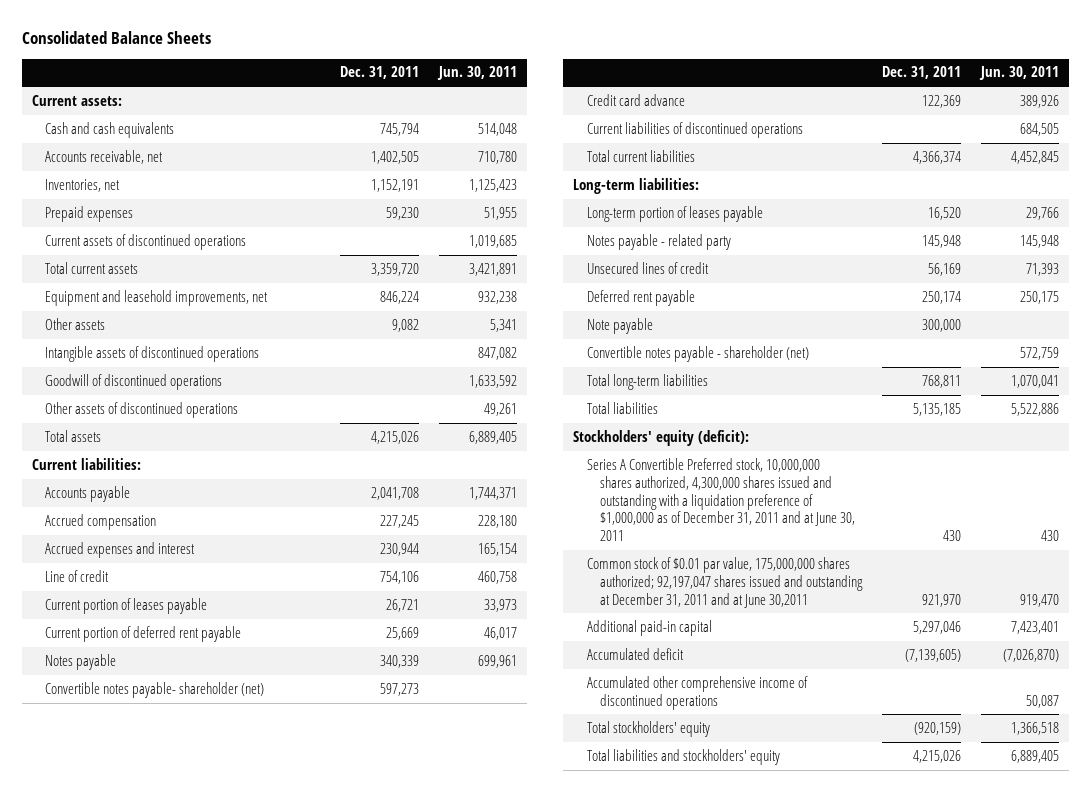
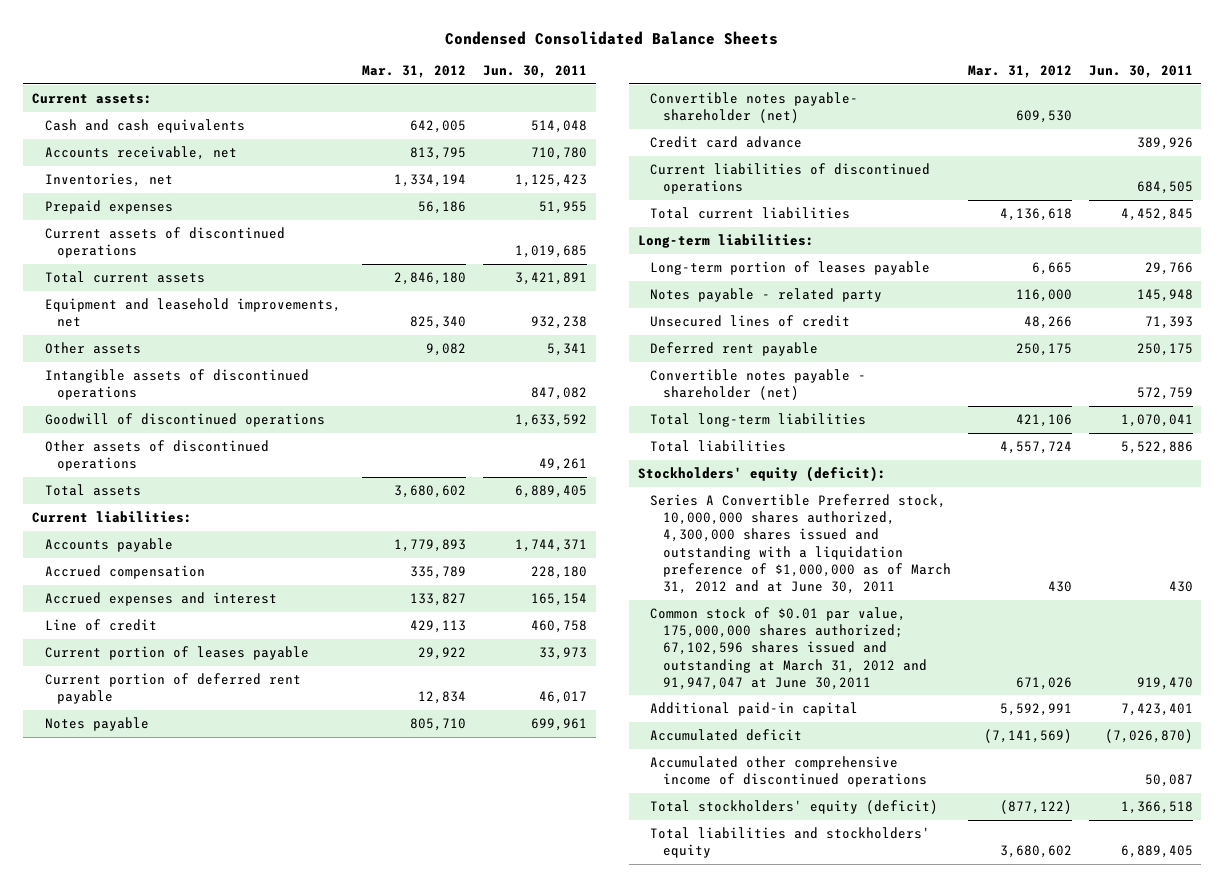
[21,31,211,45] Consolidated Balance Sheets -> [445,31,779,46] Condensed Consolidated Balance Sheets
[340,66,420,80] Dec. 31, 2011 -> none
none -> [362,65,467,79] Mar. 31, 2012
[586,317,653,334] Note payable -> none
[586,457,855,542] Series A Convertible Preferred stock, 10,000,000 shares authorized, 4,300,000 shares issued and outstanding with a liquidation preference of $1,000,000 as of December 31, 2011 and at June 30, 2011 -> [650,493,951,594] Series A Convertible Preferred stock, 10,000,000 shares authorized, 4,300,000 shares issued and outstanding with a liquidation preference of $1,000,000 as of March 31, 2012 and at June 30, 2011
[586,556,863,608] Common stock of $0.01 par value, 175,000,000 shares authorized; 92,197,047 shares issued and outstanding at December 31, 2011 and at June 30,2011 -> [650,606,927,690] Common stock of $0.01 par value, 175,000,000 shares authorized; 67,102,596 shares issued and outstanding at March 31, 2012 and 91,947,047 at June 30,2011
[586,720,710,737] Total stockholders' equity -> [650,799,939,814] Total stockholders' equity (deficit)

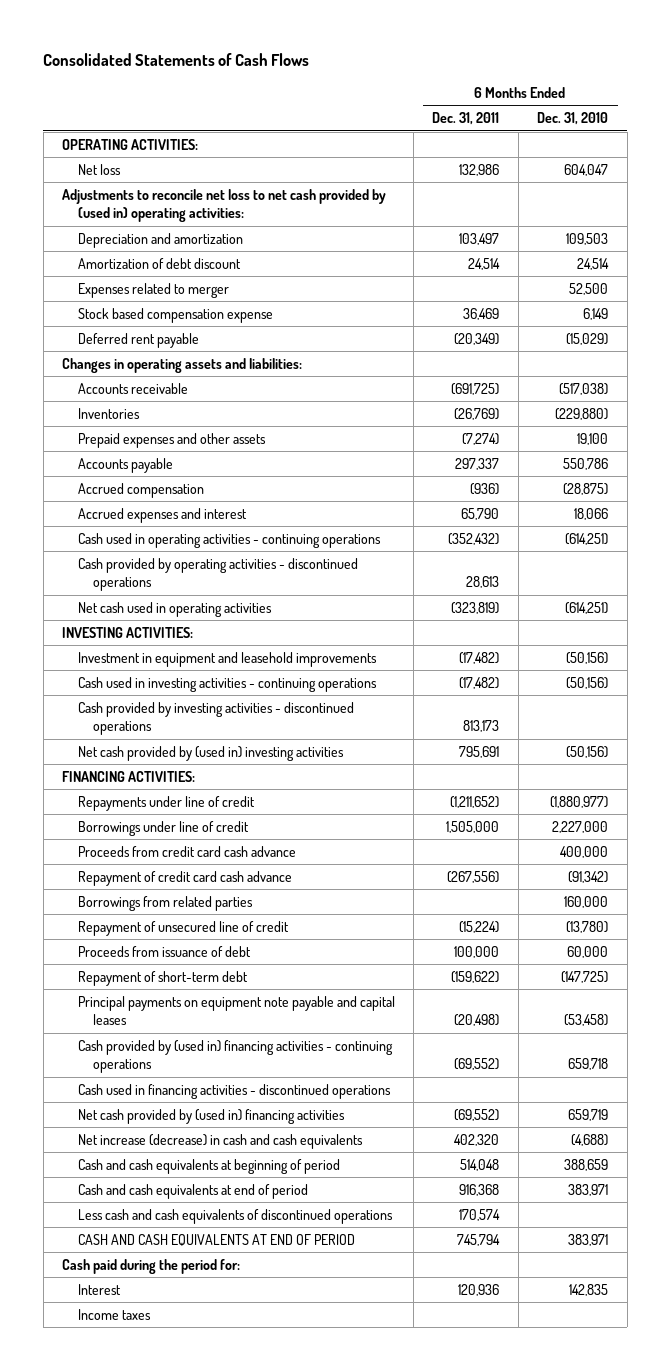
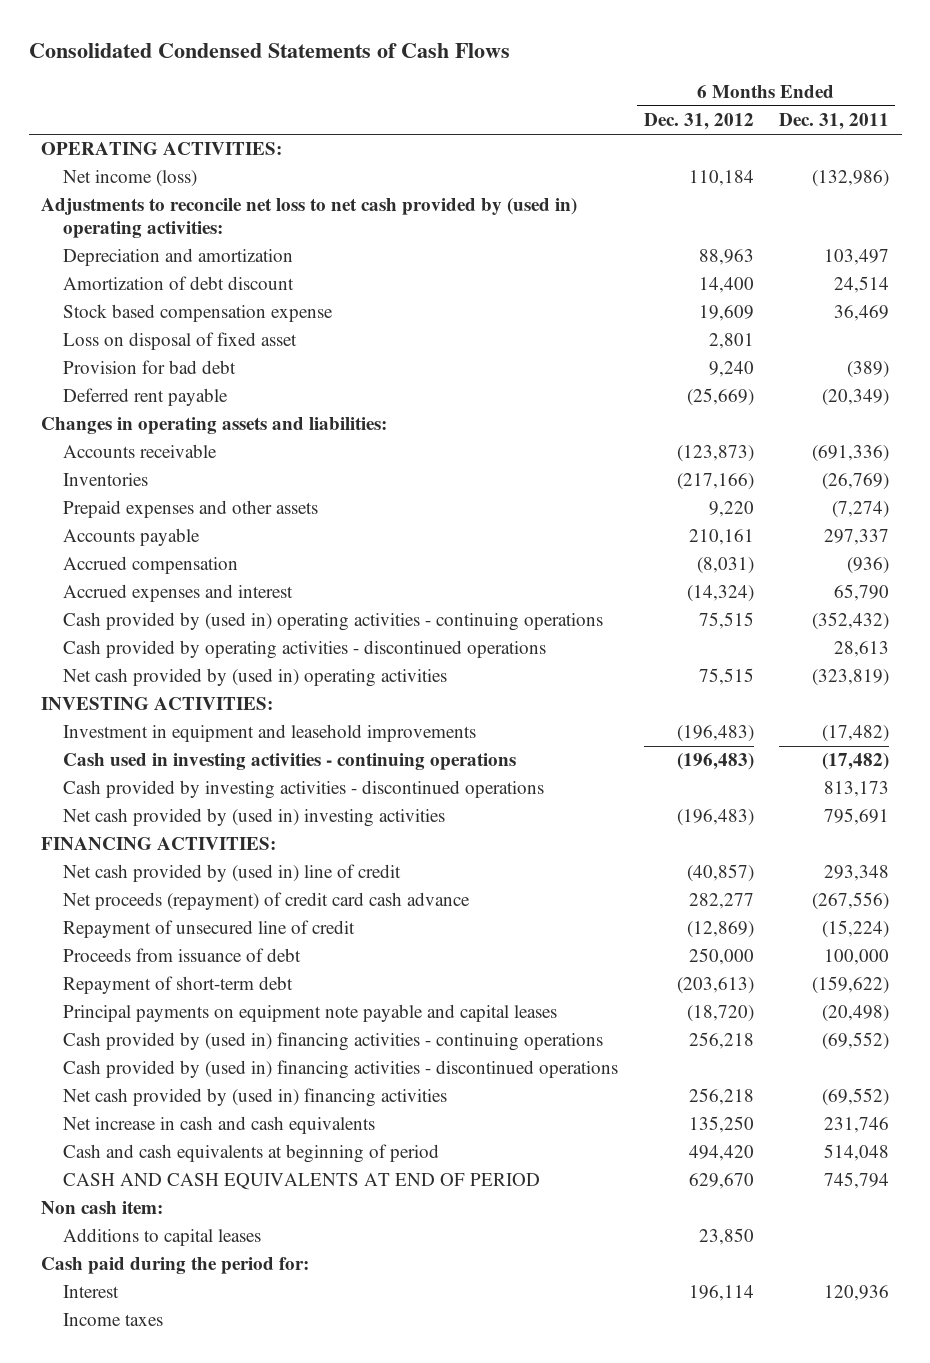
[43,52,310,66] Consolidated Statements of Cash Flows -> [28,43,510,59] Consolidated Condensed Statements of Cash Flows
[537,112,609,126] Dec. 31, 2010 -> none
none -> [643,113,754,131] Dec. 31, 2012
[77,163,121,175] Net loss -> [63,170,198,188] Net income (loss)
[459,163,500,176] 132,986 -> [812,170,890,188] (132,986)
[77,282,229,298] Expenses related to merger -> none
none -> [63,332,298,351] Loss on disposal of fixed asset
none -> [63,360,237,375] Provision for bad debt
[451,382,500,395] (691,725) -> [812,445,890,463] (691,336)
[77,532,381,548] Cash used in operating activities - continuing operations -> [63,612,604,632] Cash provided by (used in) operating activities - continuing operations
[77,601,272,617] Net cash used in operating activities -> [63,668,448,688] Net cash provided by (used in) operating activities
[77,795,255,811] Repayments under line of credit -> none
[77,845,296,857] Proceeds from credit card cash advance -> none
[77,895,253,911] Borrowings from related parties -> none
[77,820,249,836] Borrowings under line of credit -> [63,864,402,883] Net cash provided by (used in) line of credit
[446,820,500,833] 1,505,000 -> [824,865,890,882] 293,348
[77,870,292,886] Repayment of credit card cash advance -> [63,892,471,911] Net proceeds (repayment) of credit card cash advance
[77,1083,391,1099] Cash used in financing activities - discontinued operations -> [63,1060,619,1080] Cash provided by (used in) financing activities - discontinued operations
[77,1133,363,1149] Net increase (decrease) in cash and cash equivalents -> [63,1116,376,1135] Net increase in cash and cash equivalents
[454,1133,500,1146] 402,320 -> [824,1117,890,1134] 231,746
[77,1183,308,1199] Cash and cash equivalents at end of period -> none
[77,1208,393,1224] Less cash and cash equivalents of discontinued operations -> none
none -> [41,1201,164,1215] Non cash item:
none -> [63,1228,262,1247] Additions to capital leases

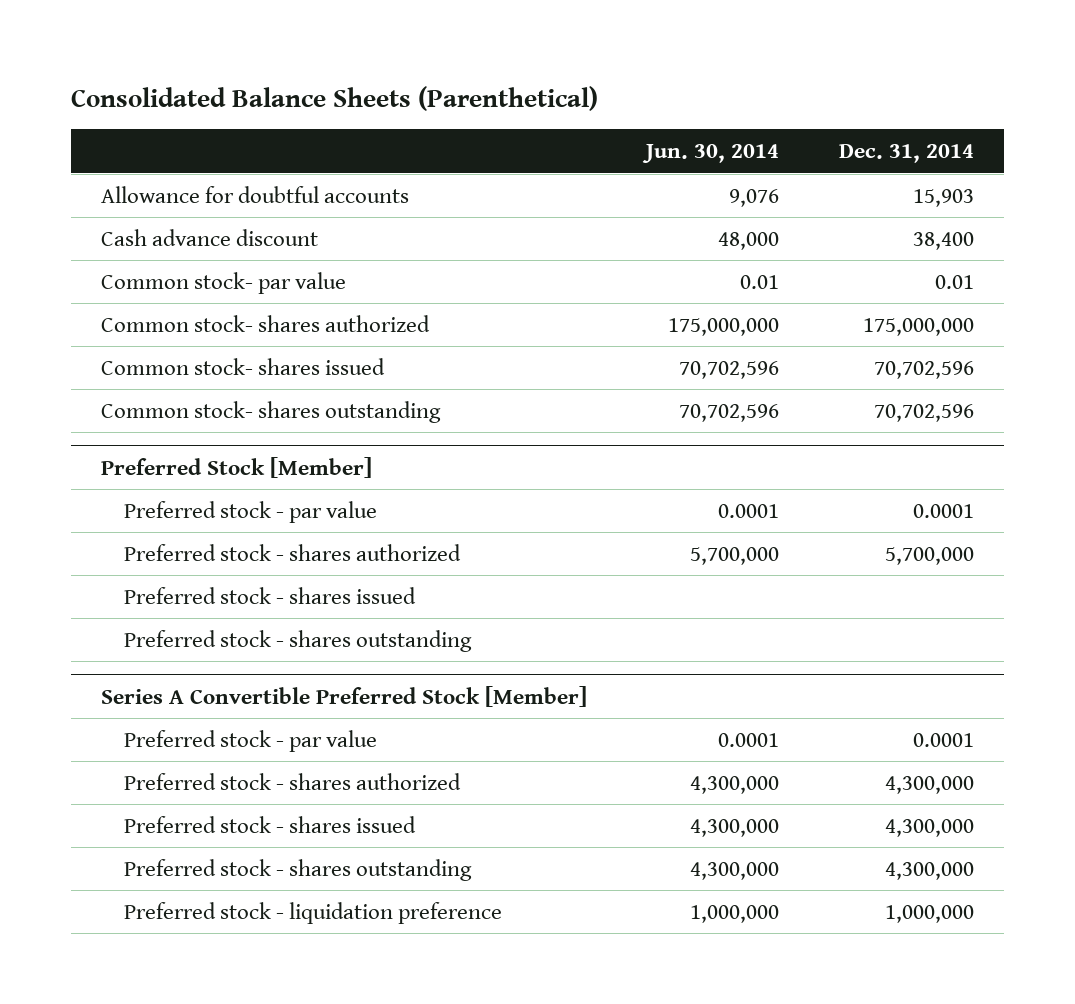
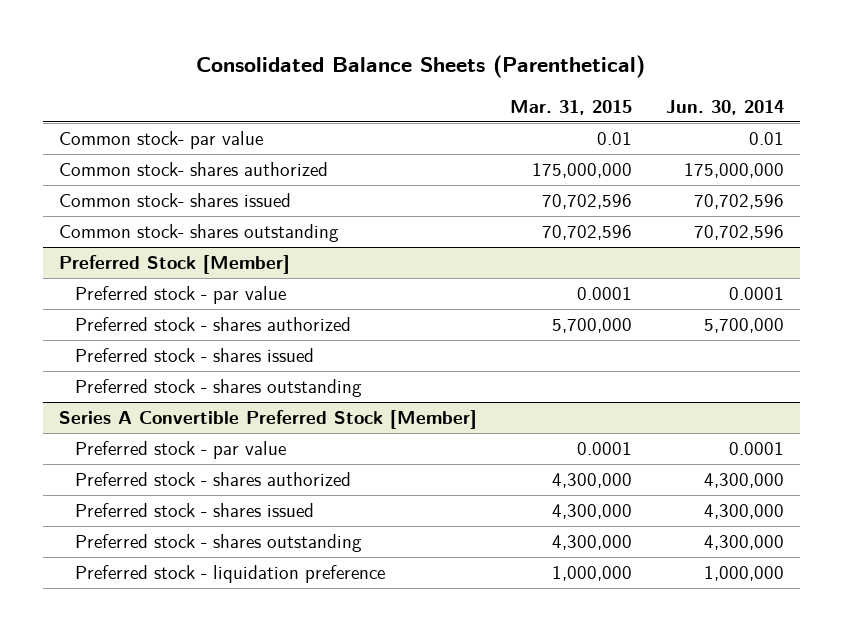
[839,144,975,164] Dec. 31, 2014 -> none
none -> [510,99,633,115] Mar. 31, 2015
[100,185,409,203] Allowance for doubtful accounts -> none
[100,228,318,246] Cash advance discount -> none

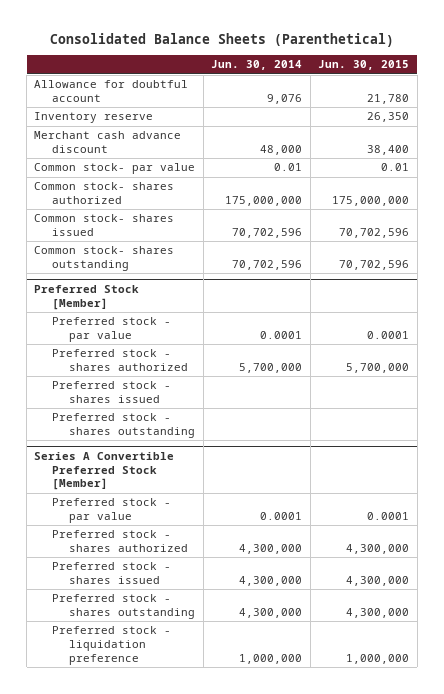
[510,99,633,115] Mar. 31, 2015 -> none
none -> [318,60,410,71] Jun. 30, 2015
none -> [34,80,189,102] Allowance for doubtful account
none -> [34,112,154,124] Inventory reserve
none -> [34,131,182,153] Merchant cash advance discount

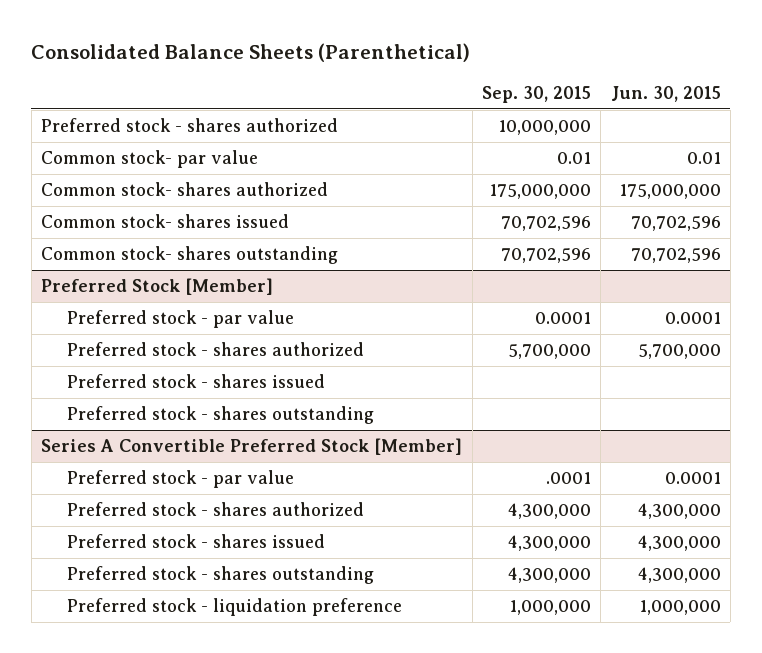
[211,60,303,71] Jun. 30, 2014 -> none
none -> [481,85,591,103] Sep. 30, 2015
[34,80,189,102] Allowance for doubtful account -> none
[34,112,154,124] Inventory reserve -> none
[34,131,182,153] Merchant cash advance discount -> none
none -> [41,118,339,133] Preferred stock - shares authorized

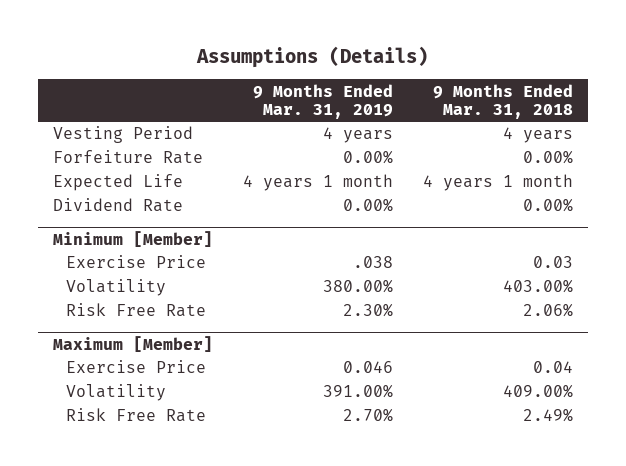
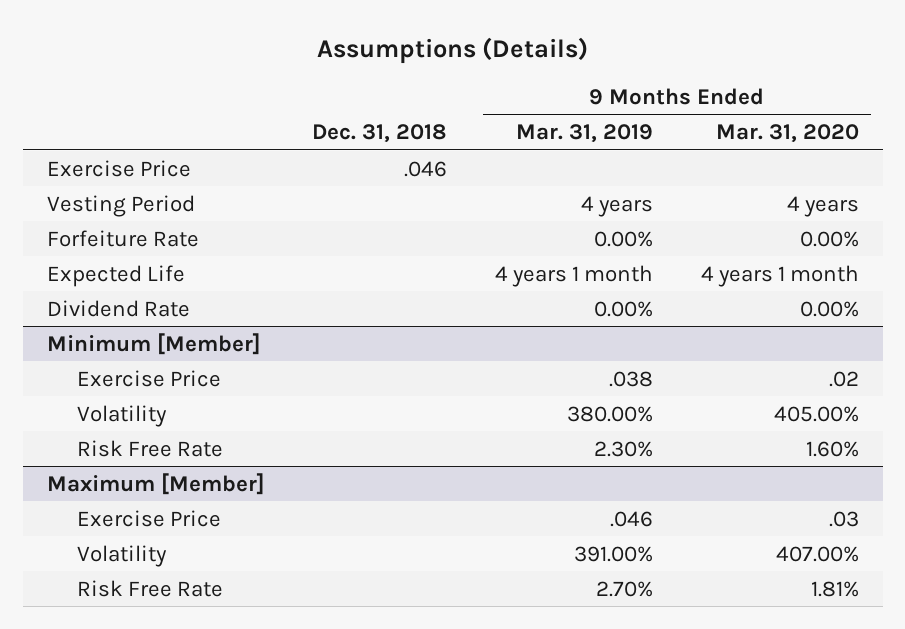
[433,83,574,120] 9 Months Ended Mar. 31, 2018 -> none
none -> [312,124,448,144] Dec. 31, 2018
none -> [715,124,859,144] Mar. 31, 2020
none -> [46,159,191,177] Exercise Price
[342,361,393,374] 0.046 -> [610,510,654,527] .046

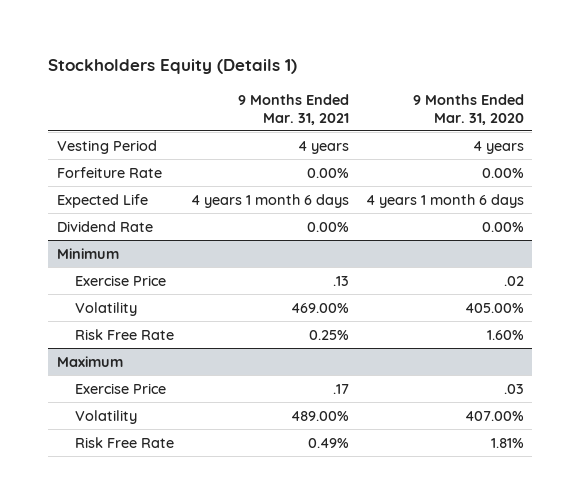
[316,37,588,65] Assumptions (Details) -> [48,59,298,75] Stockholders Equity (Details 1)
[312,124,448,144] Dec. 31, 2018 -> none
[516,124,654,144] Mar. 31, 2019 -> none
none -> [238,93,350,125] 9 Months Ended Mar. 31, 2021
[46,159,191,177] Exercise Price -> none
[700,264,859,287] 4 years 1 month -> [365,193,524,208] 4 years 1 month 6 days
[46,332,261,355] Minimum [Member] -> [56,247,119,259] Minimum
[46,472,265,495] Maximum [Member] -> [56,355,123,367] Maximum

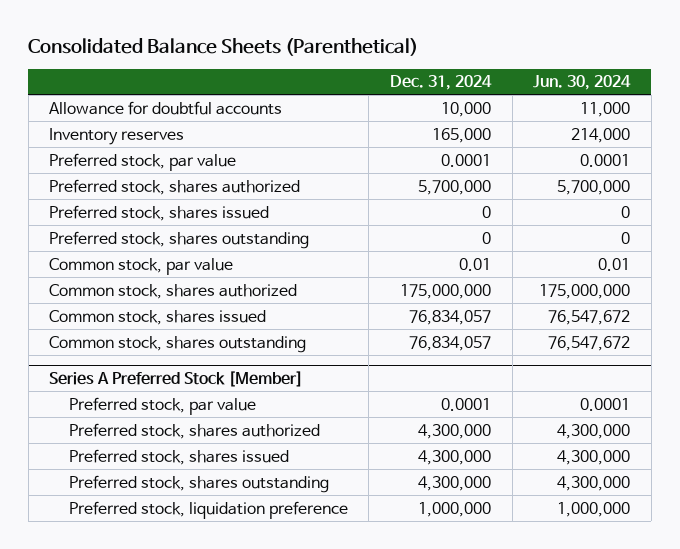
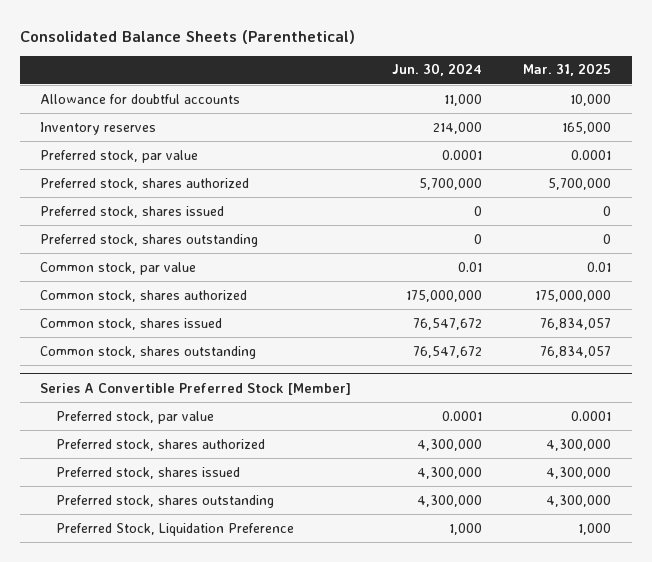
[389,75,492,91] Dec. 31, 2024 -> none
none -> [523,63,612,77] Mar. 31, 2025
[49,370,304,387] Series A Preferred Stock [Member] -> [40,382,352,395] Series A Convertible Preferred Stock [Member]
[68,500,348,519] Preferred stock, liquidation preference -> [55,522,294,536] Preferred Stock, Liquidation Preference
[557,501,631,517] 1,000,000 -> [449,522,483,535] 1,000

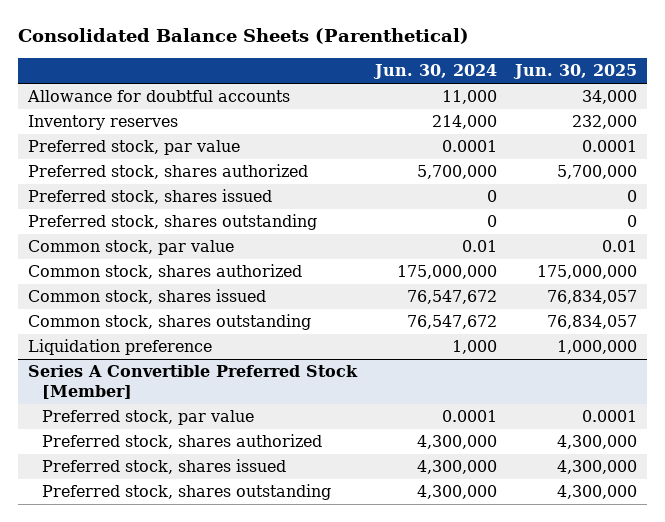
[523,63,612,77] Mar. 31, 2025 -> none
none -> [513,64,638,80] Jun. 30, 2025
none -> [27,339,212,356] Liquidation preference
[55,522,294,536] Preferred Stock, Liquidation Preference -> none

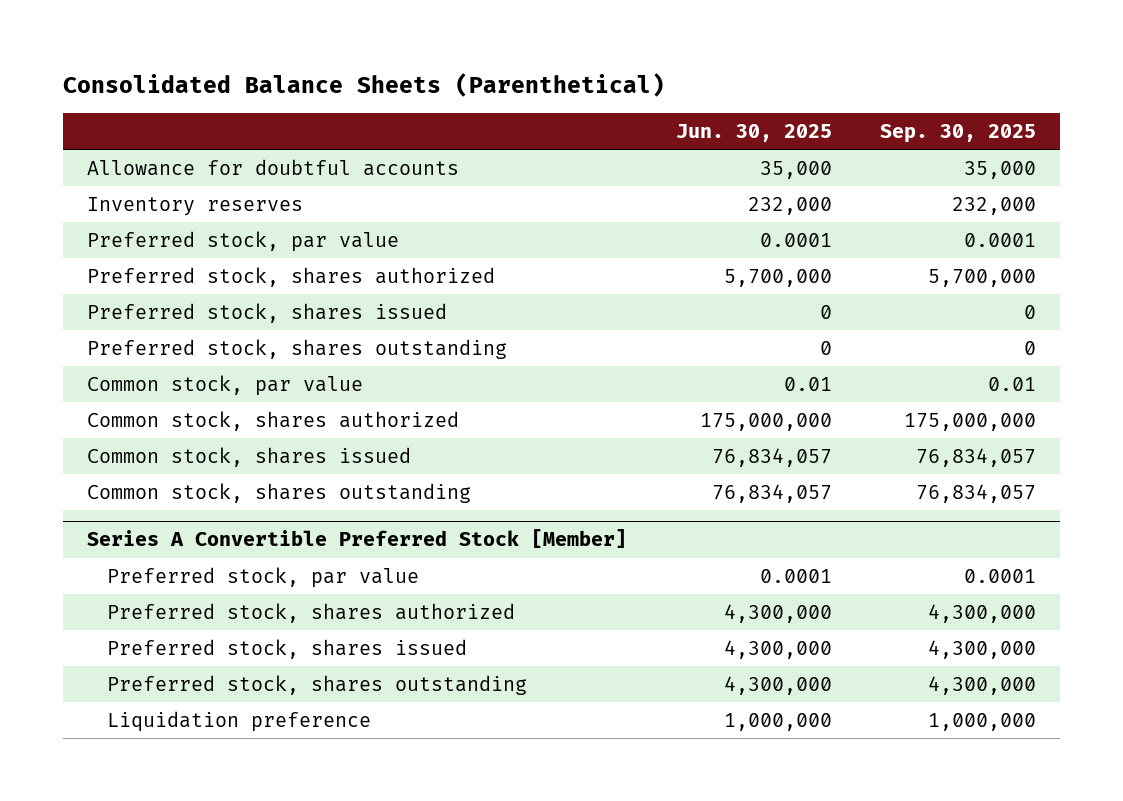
[372,64,497,80] Jun. 30, 2024 -> none
none -> [879,123,1036,143] Sep. 30, 2025
[582,90,638,105] 34,000 -> [759,161,832,180] 35,000
[27,339,212,356] Liquidation preference -> none
none -> [107,711,372,733] Liquidation preference

